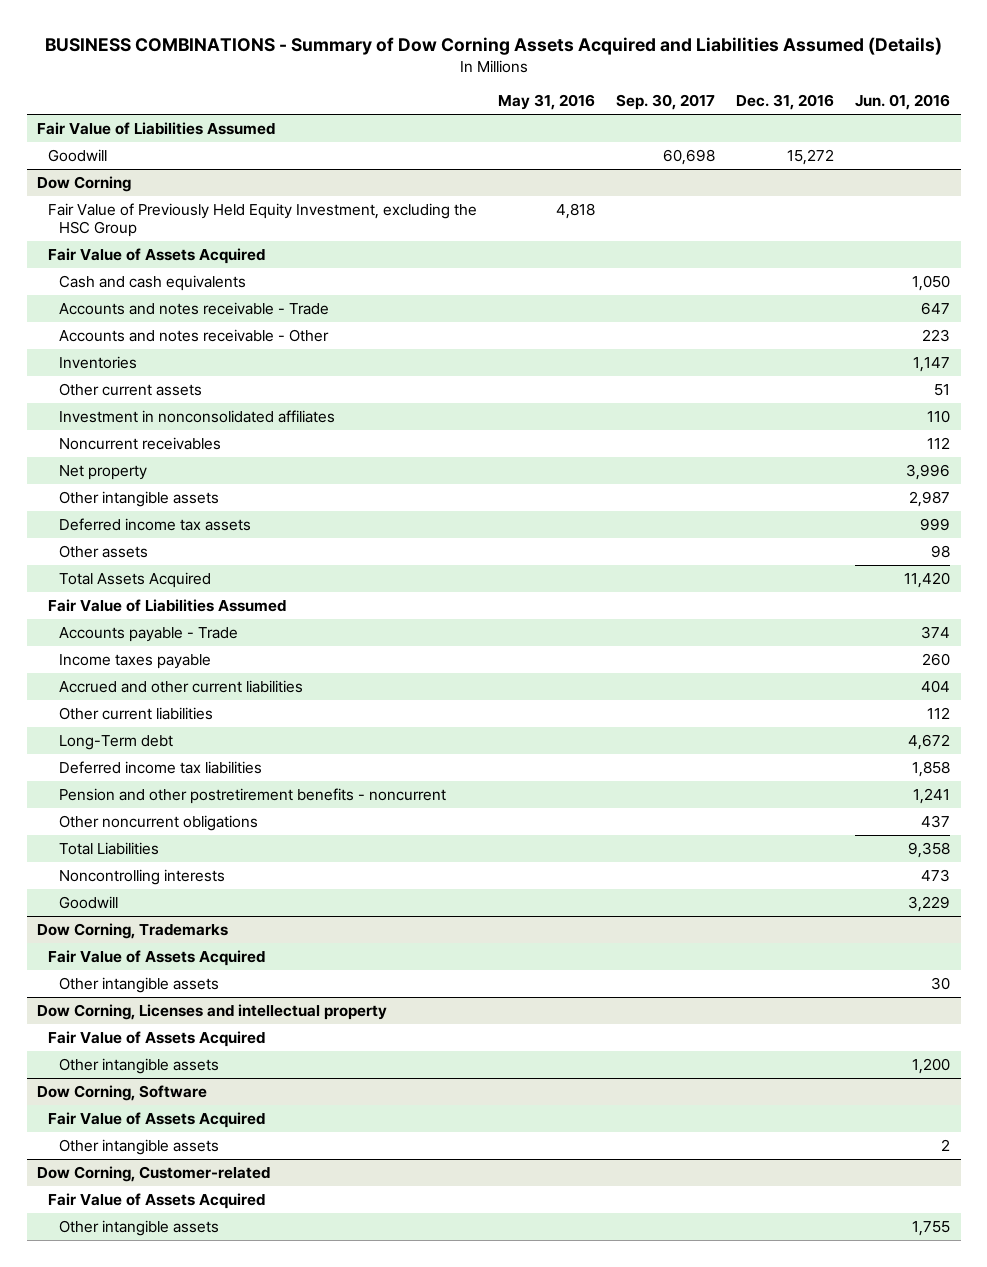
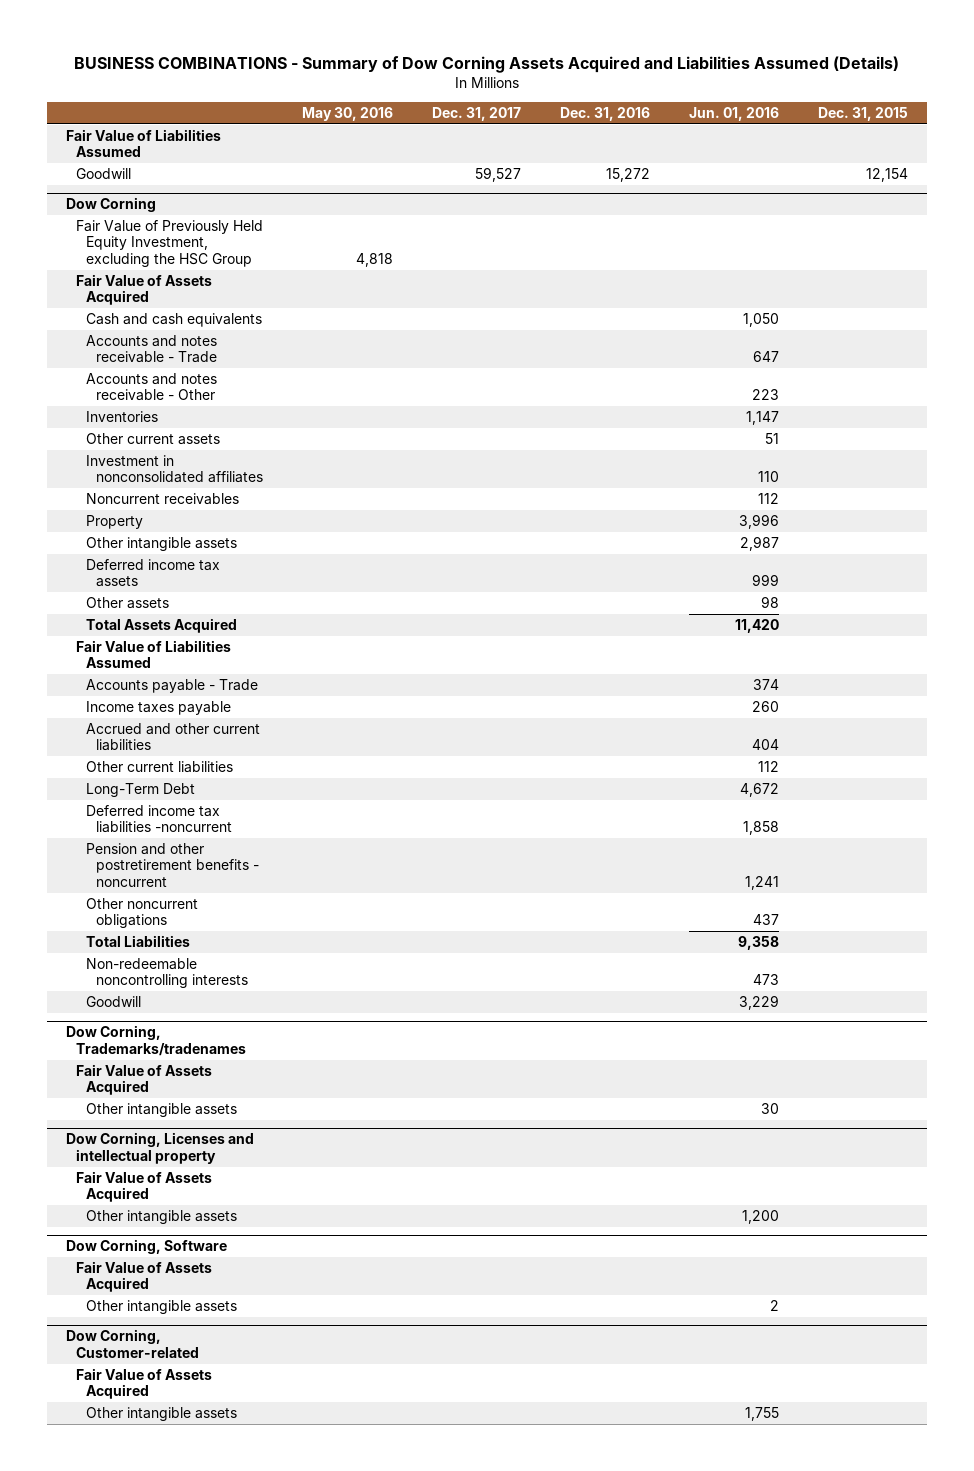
[498,94,596,111] May 31, 2016 -> none
[616,94,716,111] Sep. 30, 2017 -> none
none -> [302,106,394,121] May 30, 2016
none -> [432,106,522,121] Dec. 31, 2017
none -> [817,106,908,121] Dec. 31, 2015
[59,464,148,480] Net property -> [86,515,144,530] Property
[59,734,174,750] Long-Term debt -> [86,783,196,798] Long-Term Debt
[59,760,263,774] Deferred income tax liabilities -> [86,805,233,834] Deferred income tax liabilities -noncurrent
[59,868,226,885] Noncontrolling interests -> [86,958,249,989] Non-redeemable noncontrolling interests
[37,922,229,939] Dow Corning, Trademarks -> [66,1025,247,1056] Dow Corning, Trademarks/tradenames

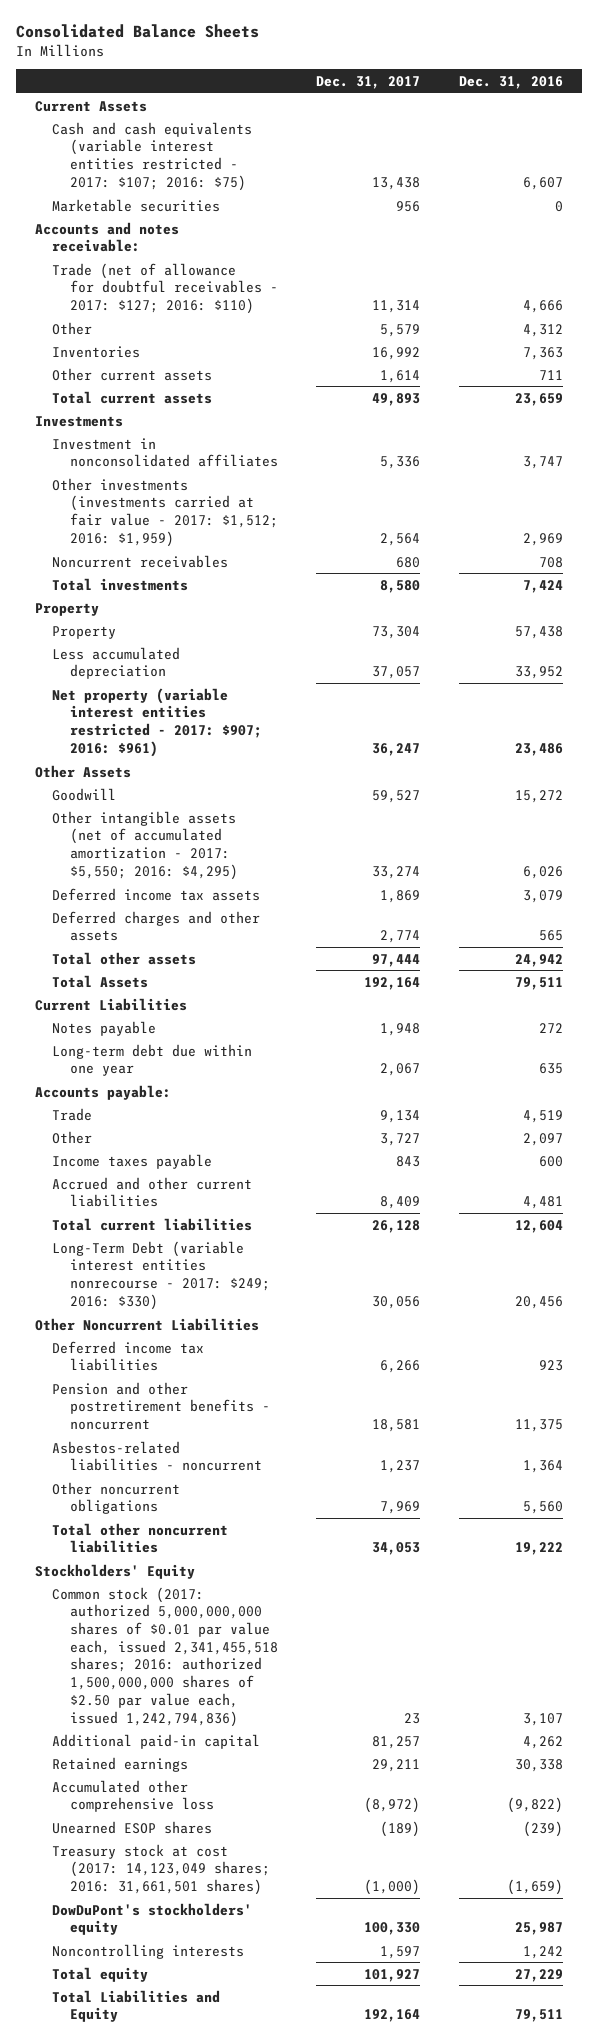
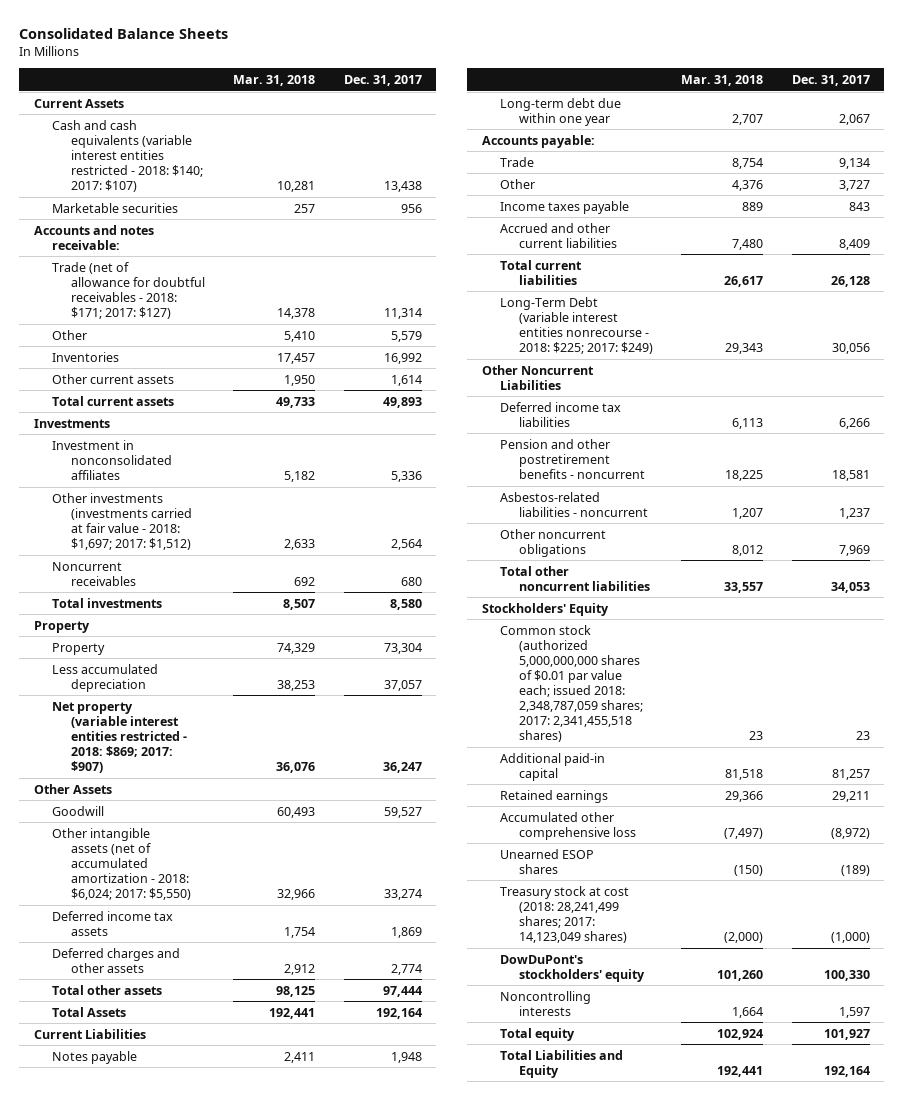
[458,75,563,89] Dec. 31, 2016 -> none
none -> [233,75,316,87] Mar. 31, 2018
[52,121,253,191] Cash and cash equivalents (variable interest entities restricted - 2017: $107; 2016: $75) -> [52,119,203,193] Cash and cash equivalents (variable interest entities restricted - 2018: $140; 2017: $107)
[52,262,279,314] Trade (net of allowance for doubtful receivables - 2017: $127; 2016: $110) -> [52,261,205,320] Trade (net of allowance for doubtful receivables - 2018: $171; 2017: $127)
[52,477,279,547] Other investments (investments carried at fair value - 2017: $1,512; 2016: $1,959) -> [52,492,192,551] Other investments (investments carried at fair value - 2018: $1,697; 2017: $1,512)
[52,687,263,757] Net property (variable interest entities restricted - 2017: $907; 2016: $961) -> [52,701,187,774] Net property (variable interest entities restricted - 2018: $869; 2017: $907)
[52,810,239,880] Other intangible assets (net of accumulated amortization - 2017: $5,550; 2016: $4,295) -> [52,827,191,901] Other intangible assets (net of accumulated amortization - 2018: $6,024; 2017: $5,550)
[52,1240,271,1310] Long-Term Debt (variable interest entities nonrecourse - 2017: $249; 2016: $330) -> [500,296,654,355] Long-Term Debt (variable interest entities nonrecourse - 2018: $225; 2017: $249)
[52,1586,279,1727] Common stock (2017: authorized 5,000,000,000 shares of $0.01 par value each, issued 2,341,455,518 shares; 2016: authorized 1,500,000,000 shares of $2.50 par value each, issued 1,242,794,836) -> [500,624,644,743] Common stock (authorized 5,000,000,000 shares of $0.01 par value each; issued 2018: 2,348,787,059 shares; 2017: 2,341,455,518 shares)
[52,1843,271,1895] Treasury stock at cost (2017: 14,123,049 shares; 2016: 31,661,501 shares) -> [500,885,630,944] Treasury stock at cost (2018: 28,241,499 shares; 2017: 14,123,049 shares)

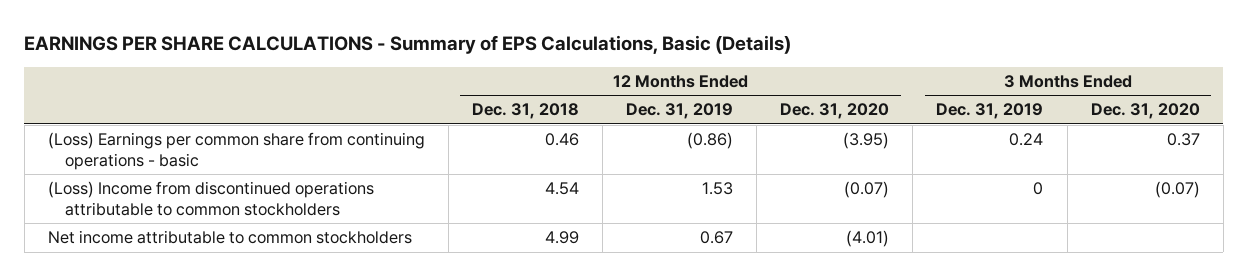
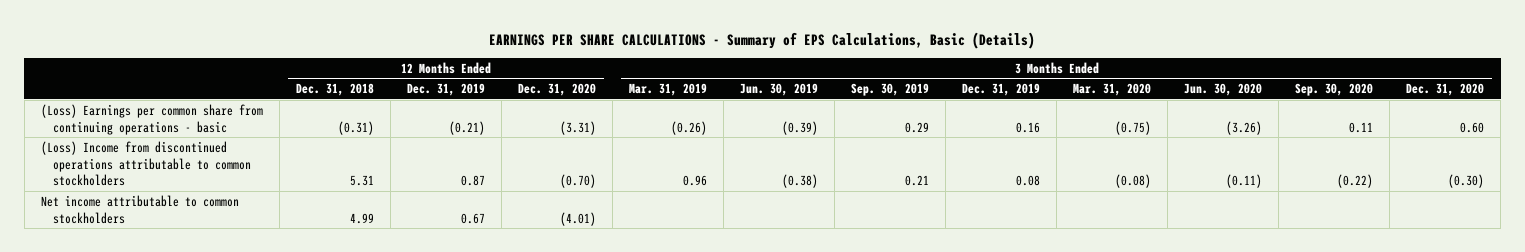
none -> [628,83,707,97] Mar. 31, 2019
none -> [739,83,818,97] Jun. 30, 2019
none -> [851,83,930,97] Sep. 30, 2019
none -> [1073,83,1152,97] Mar. 31, 2020
none -> [1184,83,1263,97] Jun. 30, 2020
none -> [1295,83,1374,97] Sep. 30, 2020
[544,133,579,147] 0.46 -> [337,120,374,135] (0.31)
[687,132,734,150] (0.86) -> [448,120,485,135] (0.21)
[843,132,890,150] (3.95) -> [559,120,596,135] (3.31)
[1009,133,1044,147] 0.24 -> [1016,121,1041,133] 0.16
[1166,133,1200,147] 0.37 -> [1460,121,1485,133] 0.60
[544,182,579,196] 4.54 -> [349,175,374,187] 5.31
[702,182,734,196] 1.53 -> [460,175,485,187] 0.87
[844,181,890,199] (0.07) -> [559,174,596,189] (0.70)
[1033,182,1044,196] 0 -> [1016,175,1041,187] 0.08
[1154,181,1200,199] (0.07) -> [1448,174,1485,189] (0.30)

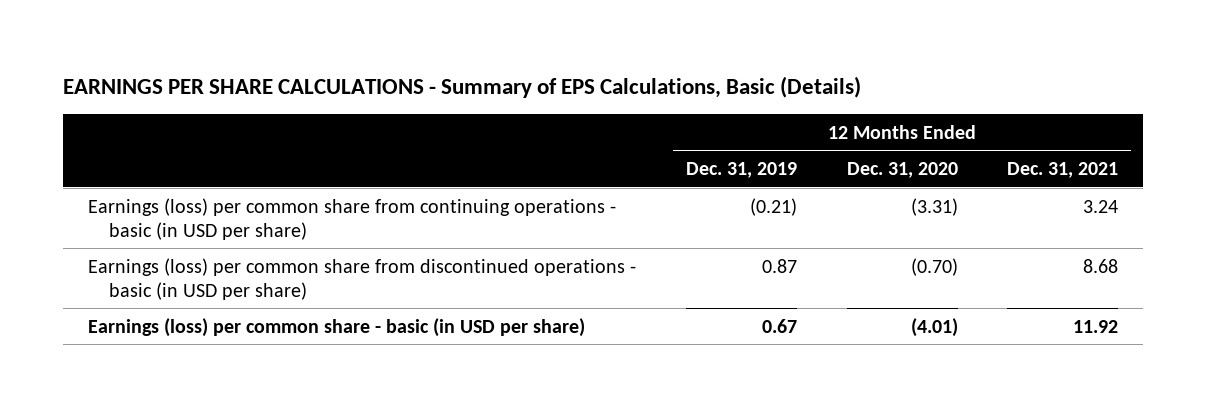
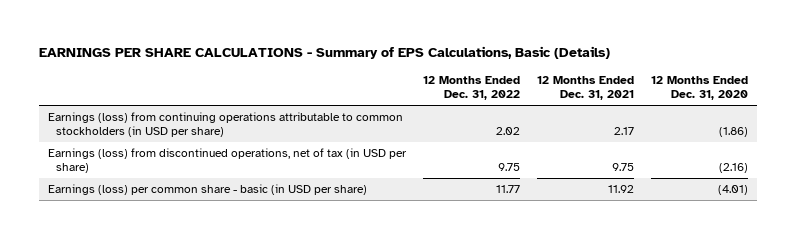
[685,162,797,179] Dec. 31, 2019 -> none
none -> [422,76,520,101] 12 Months Ended Dec. 31, 2022
[87,197,616,240] Earnings (loss) per common share from continuing operations - basic (in USD per share) -> [47,111,403,138] Earnings (loss) from continuing operations attributable to common stockholders (in USD per share)
[910,197,958,216] (3.31) -> [719,127,749,138] (1.86)
[1083,199,1119,213] 3.24 -> [613,127,634,136] 2.17
[87,257,636,300] Earnings (loss) per common share from discontinued operations - basic (in USD per share) -> [47,147,407,174] Earnings (loss) from discontinued operations, net of tax (in USD per share)
[910,257,958,276] (0.70) -> [719,163,749,174] (2.16)
[1083,258,1119,273] 8.68 -> [611,163,634,172] 9.75

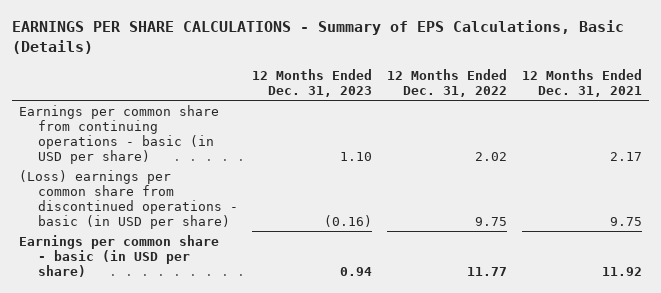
[651,76,749,101] 12 Months Ended Dec. 31, 2020 -> none
none -> [252,69,373,98] 12 Months Ended Dec. 31, 2023
[47,111,403,138] Earnings (loss) from continuing operations attributable to common stockholders (in USD per share) -> [19,104,220,164] Earnings per common share from continuing operations - basic (in USD per share)
[47,147,407,174] Earnings (loss) from discontinued operations, net of tax (in USD per share) -> [19,169,238,229] (Loss) earnings per common share from discontinued operations - basic (in USD per share)
[47,183,367,195] Earnings (loss) per common share - basic (in USD per share) -> [19,234,220,277] Earnings per common share - basic (in USD per share)

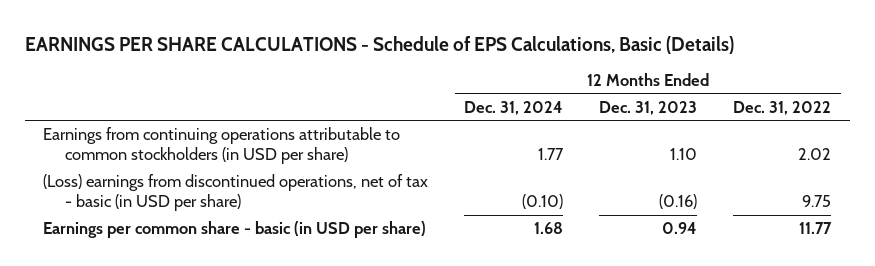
[11,20,624,55] EARNINGS PER SHARE CALCULATIONS - Summary of EPS Calculations, Basic (Details) -> [25,35,735,54] EARNINGS PER SHARE CALCULATIONS - Schedule of EPS Calculations, Basic (Details)
[521,69,642,98] 12 Months Ended Dec. 31, 2021 -> none
none -> [464,100,564,115] Dec. 31, 2024
[19,104,220,164] Earnings per common share from continuing operations - basic (in USD per share) -> [43,126,401,165] Earnings from continuing operations attributable to common stockholders (in USD per share)
[19,169,238,229] (Loss) earnings per common share from discontinued operations - basic (in USD per share) -> [43,173,429,212] (Loss) earnings from discontinued operations, net of tax - basic (in USD per share)

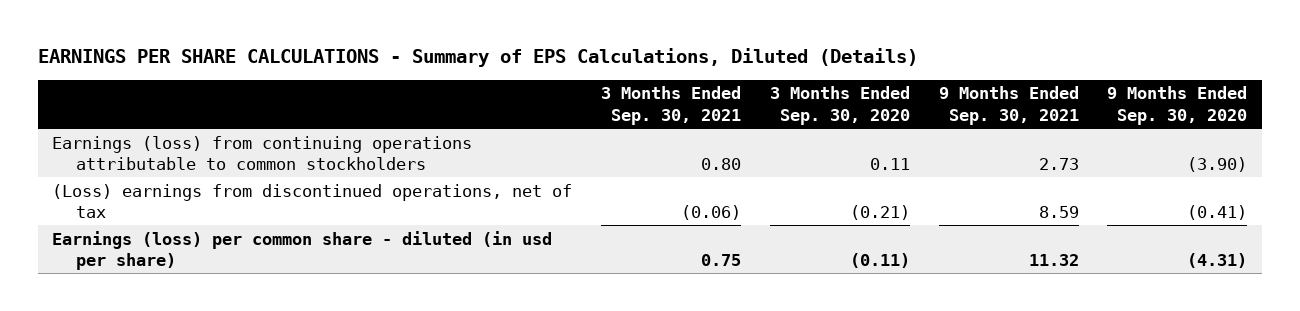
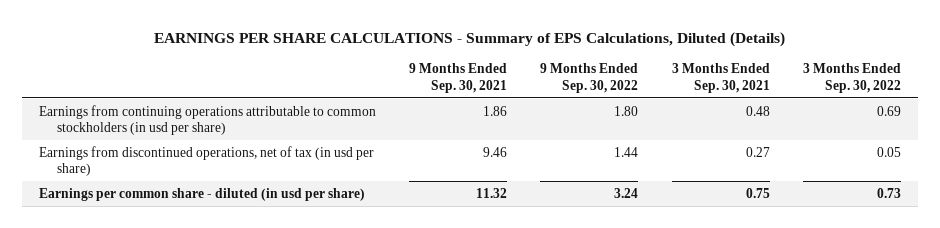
[769,86,910,125] 3 Months Ended Sep. 30, 2020 -> none
[1107,86,1248,125] 9 Months Ended Sep. 30, 2020 -> none
none -> [540,63,639,93] 9 Months Ended Sep. 30, 2022
none -> [803,63,902,93] 3 Months Ended Sep. 30, 2022
[52,135,473,170] Earnings (loss) from continuing operations attributable to common stockholders -> [38,104,376,136] Earnings from continuing operations attributable to common stockholders (in usd per share)
[700,157,741,170] 0.80 -> [745,105,770,116] 0.48
[1038,157,1079,170] 2.73 -> [482,105,507,116] 1.86
[52,183,573,218] (Loss) earnings from discontinued operations, net of tax -> [38,145,374,177] Earnings from discontinued operations, net of tax (in usd per share)
[680,204,741,220] (0.06) -> [745,146,770,157] 0.27
[1038,205,1079,218] 8.59 -> [482,146,507,157] 9.46
[52,230,553,270] Earnings (loss) per common share - diluted (in usd per share) -> [38,187,365,201] Earnings per common share - diluted (in usd per share)

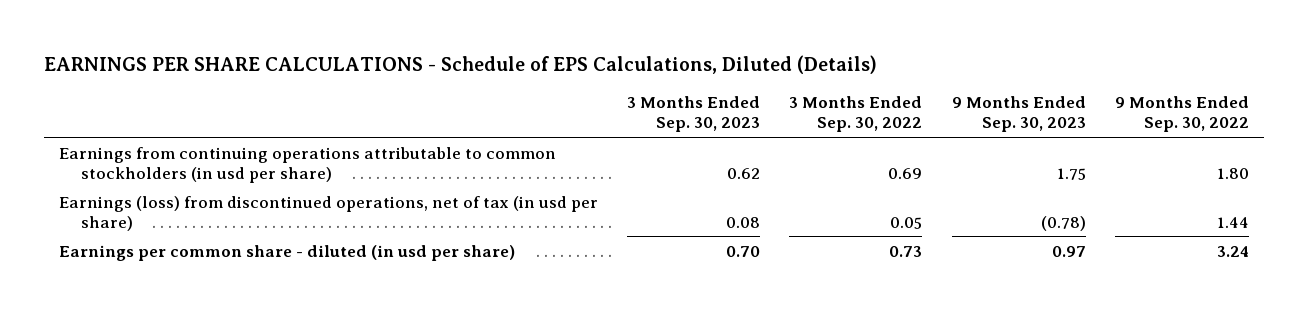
[153,31,785,47] EARNINGS PER SHARE CALCULATIONS - Summary of EPS Calculations, Diluted (Details) -> [44,54,878,74] EARNINGS PER SHARE CALCULATIONS - Schedule of EPS Calculations, Diluted (Details)
[408,63,507,93] 9 Months Ended Sep. 30, 2021 -> none
[671,63,770,93] 3 Months Ended Sep. 30, 2021 -> none
none -> [627,96,761,133] 3 Months Ended Sep. 30, 2023
none -> [951,96,1086,133] 9 Months Ended Sep. 30, 2023
[38,145,374,177] Earnings from discontinued operations, net of tax (in usd per share) -> [58,195,598,231] Earnings (loss) from discontinued operations, net of tax (in usd per share)

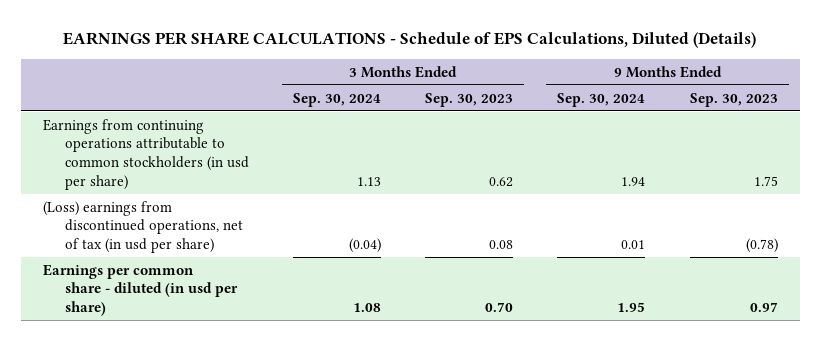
[789,96,923,133] 3 Months Ended Sep. 30, 2022 -> none
[1114,96,1249,133] 9 Months Ended Sep. 30, 2022 -> none
none -> [292,92,381,107] Sep. 30, 2024
none -> [557,92,646,107] Sep. 30, 2024
[58,195,598,231] Earnings (loss) from discontinued operations, net of tax (in usd per share) -> [43,200,243,254] (Loss) earnings from discontinued operations, net of tax (in usd per share)

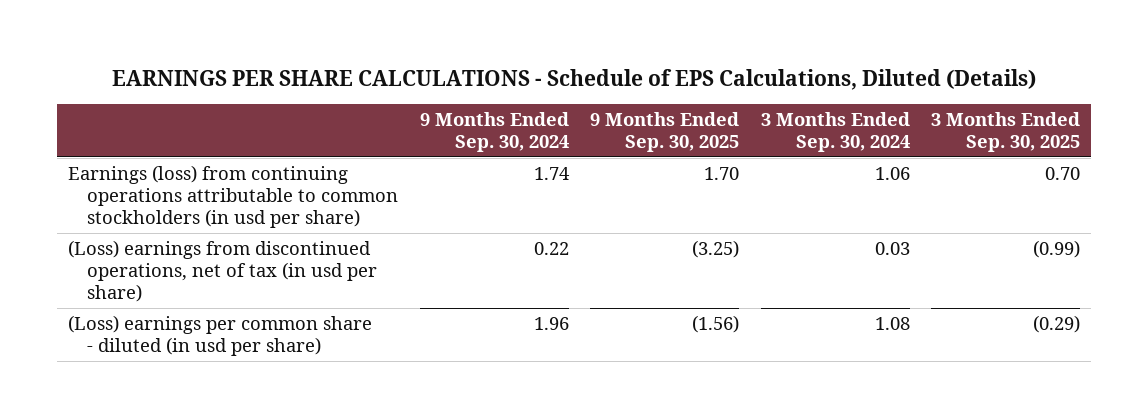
[425,92,514,107] Sep. 30, 2023 -> none
[689,92,778,107] Sep. 30, 2023 -> none
none -> [590,112,740,153] 9 Months Ended Sep. 30, 2025
none -> [931,112,1081,153] 3 Months Ended Sep. 30, 2025
[43,118,249,190] Earnings from continuing operations attributable to common stockholders (in usd per share) -> [67,164,399,229] Earnings (loss) from continuing operations attributable to common stockholders (in usd per share)
[356,176,381,186] 1.13 -> [874,166,910,180] 1.06
[621,176,646,186] 1.94 -> [533,166,570,180] 1.74
[348,238,381,254] (0.04) -> [874,241,910,255] 0.03
[621,240,646,250] 0.01 -> [533,241,569,255] 0.22
[43,263,238,317] Earnings per common share - diluted (in usd per share) -> [67,314,372,356] (Loss) earnings per common share - diluted (in usd per share)
[617,302,646,313] 1.95 -> [533,316,569,330] 1.96

